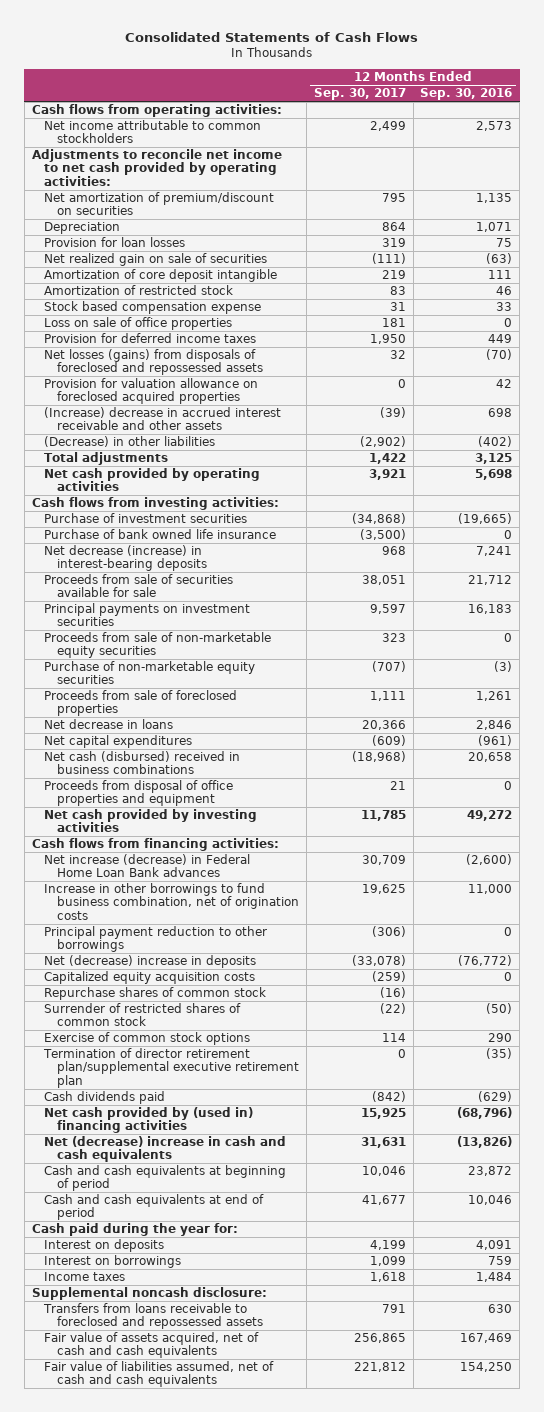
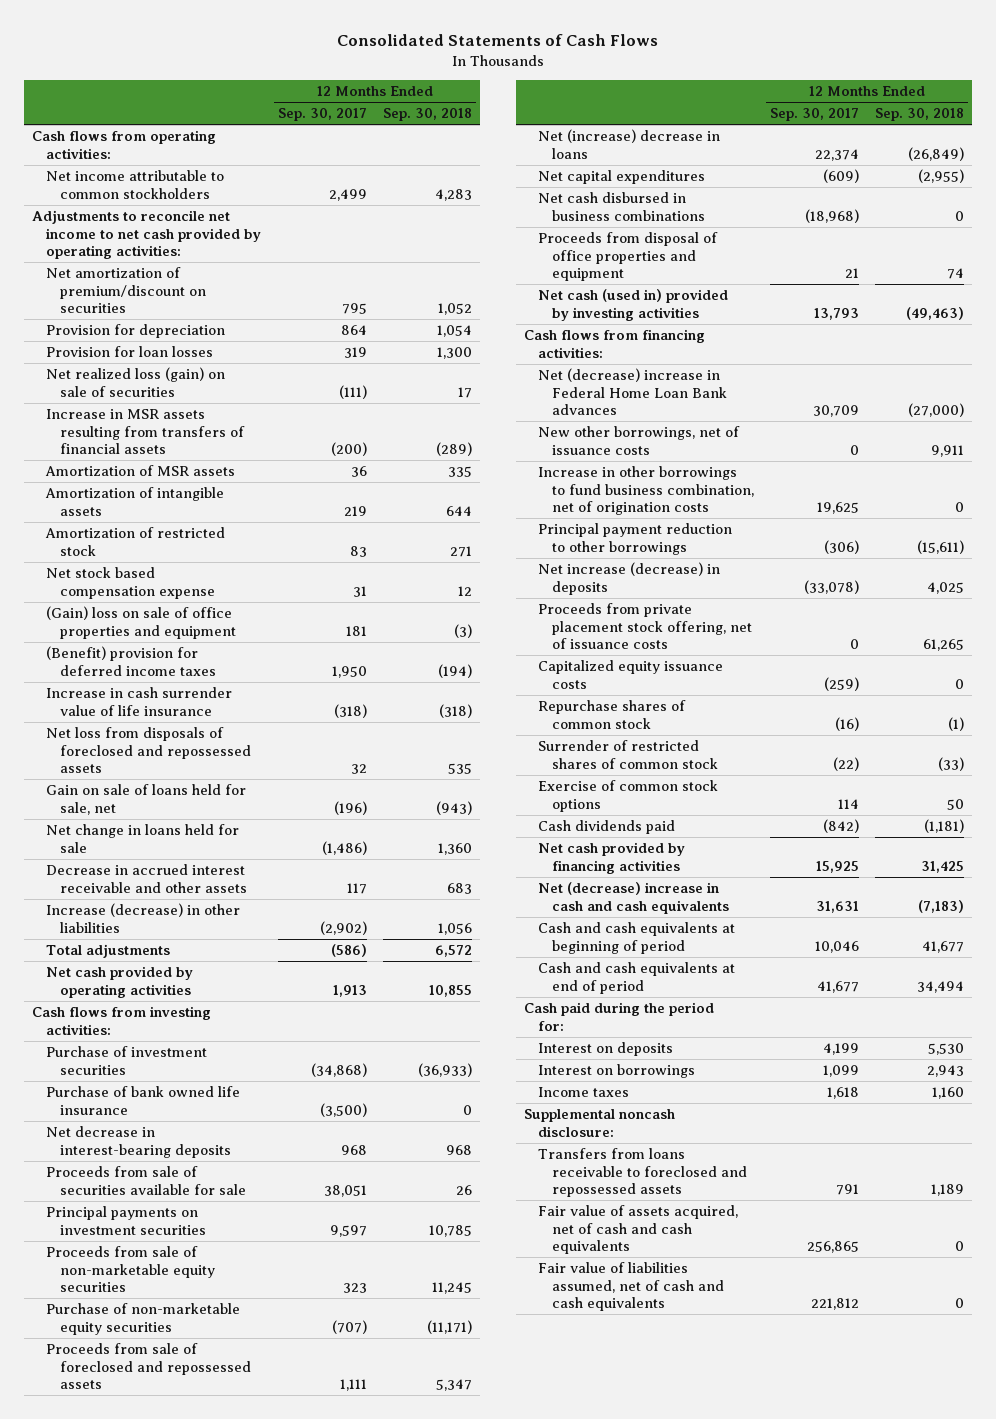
[420,88,513,101] Sep. 30, 2016 -> none
none -> [382,108,472,122] Sep. 30, 2018
[44,222,121,235] Depreciation -> [45,323,225,338] Provision for depreciation
[44,253,268,267] Net realized gain on sale of securities -> [45,366,225,397] Net realized loss (gain) on sale of securities
none -> [45,408,246,455] Increase in MSR assets resulting from transfers of financial assets
none -> [44,464,235,476] Amortization of MSR assets
[44,269,278,283] Amortization of core deposit intangible -> [44,486,224,516] Amortization of intangible assets
[44,378,259,405] Provision for valuation allowance on foreclosed acquired properties -> none
[44,301,262,315] Stock based compensation expense -> [45,566,216,599] Net stock based compensation expense
[44,317,233,331] Loss on sale of office properties -> [45,605,237,639] (Gain) loss on sale of office properties and equipment
[44,333,257,344] Provision for deferred income taxes -> [45,645,217,676] (Benefit) provision for deferred income taxes
none -> [45,686,232,716] Increase in cash surrender value of life insurance
[44,349,264,376] Net losses (gains) from disposals of foreclosed and repossessed assets -> [45,726,252,774] Net loss from disposals of foreclosed and repossessed assets
none -> [45,783,246,815] Gain on sale of loans held for sale, net
none -> [45,823,239,853] Net change in loans held for sale
[44,407,282,431] (Increase) decrease in accrued interest receivable and other assets -> [45,863,248,893] Decrease in accrued interest receivable and other assets
[379,407,406,419] (39) -> [346,882,367,894] 117
[44,436,216,448] (Decrease) in other liabilities -> [45,902,240,933] Increase (decrease) in other liabilities
[368,453,406,465] 1,422 -> [330,943,367,957] (586)
[368,469,406,481] 3,921 -> [332,984,367,997] 1,913
[44,545,208,572] Net decrease (increase) in interest-bearing deposits -> [45,1125,232,1158] Net decrease in interest-bearing deposits
[44,690,238,717] Proceeds from sale of foreclosed properties -> [45,1342,252,1390] Proceeds from sale of foreclosed and repossessed assets
[44,719,174,730] Net decrease in loans -> [537,128,720,159] Net (increase) decrease in loans
[361,720,406,731] 20,366 -> [814,148,859,161] 22,374
[44,751,241,775] Net cash (disbursed) received in business combinations -> [537,191,706,221] Net cash disbursed in business combinations
[44,809,258,833] Net cash provided by investing activities -> [537,288,728,321] Net cash (used in) provided by investing activities
[360,810,406,822] 11,785 -> [813,307,859,320] 13,793
[44,854,251,878] Net increase (decrease) in Federal Home Loan Bank advances -> [537,367,728,416] Net (decrease) increase in Federal Home Loan Bank advances
none -> [537,425,740,455] New other borrowings, net of issuance costs
[44,955,257,969] Net (decrease) increase in deposits -> [537,561,720,595] Net increase (decrease) in deposits
none -> [537,602,753,650] Proceeds from private placement stock offering, net of issuance costs
[44,971,256,985] Capitalized equity acquisition costs -> [537,659,723,689] Capitalized equity issuance costs
[43,1048,300,1088] Termination of director retirement plan/supplemental executive retirement plan -> none
[44,1107,254,1134] Net cash provided by (used in) financing activities -> [537,841,685,874] Net cash provided by financing activities
[31,1223,238,1237] Cash paid during the year for: -> [523,1001,714,1031] Cash paid during the period for:

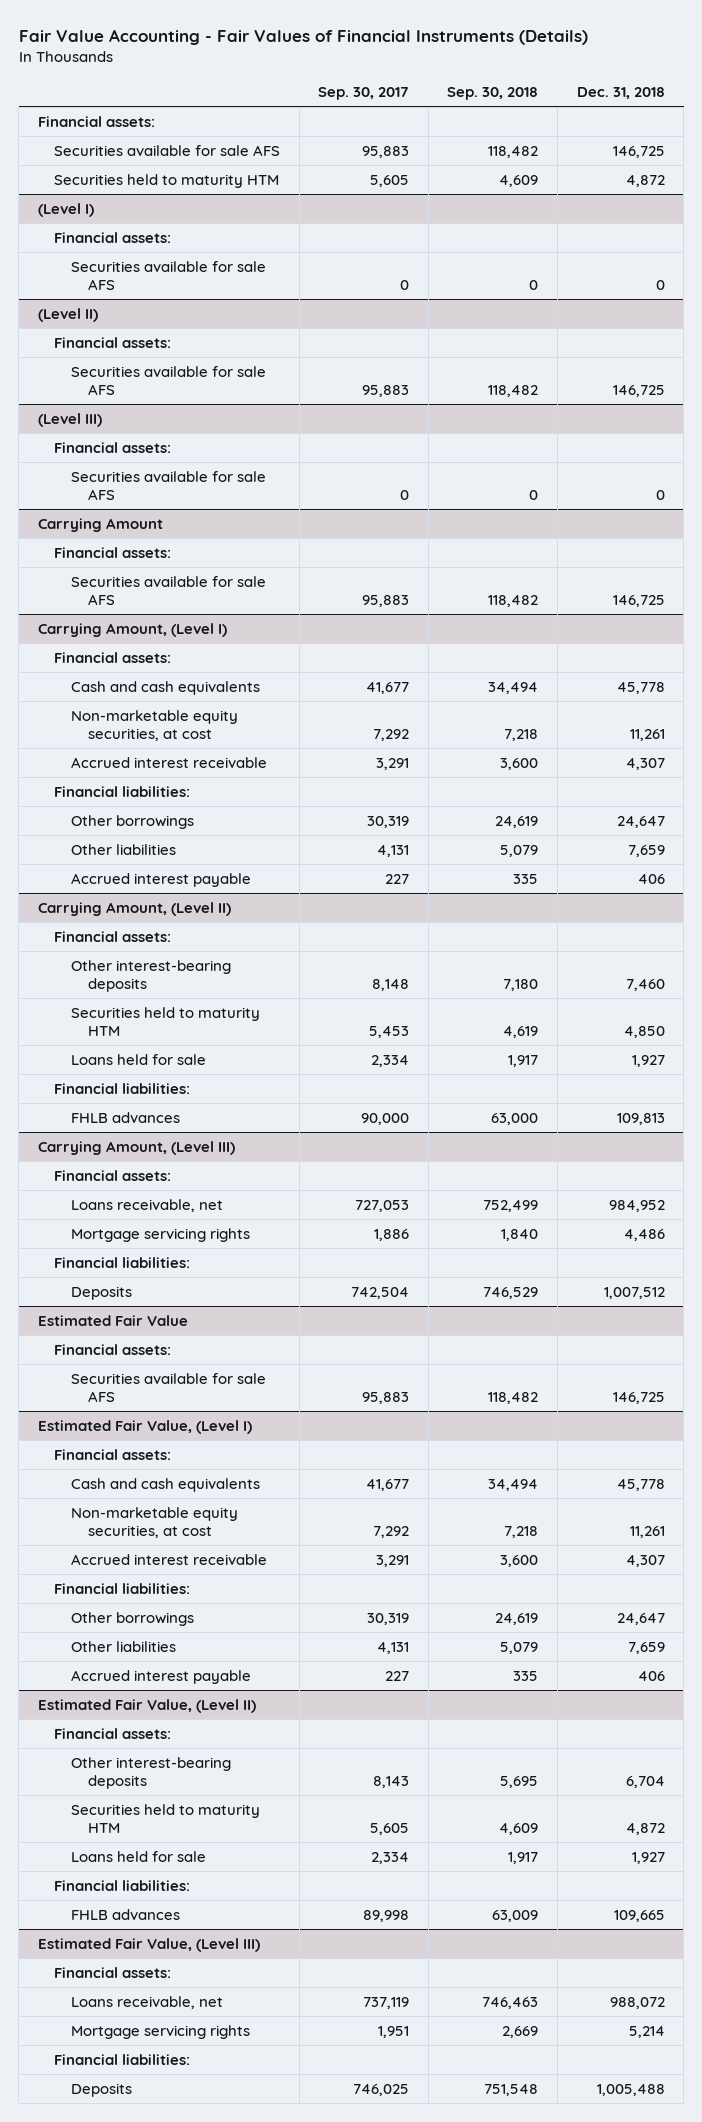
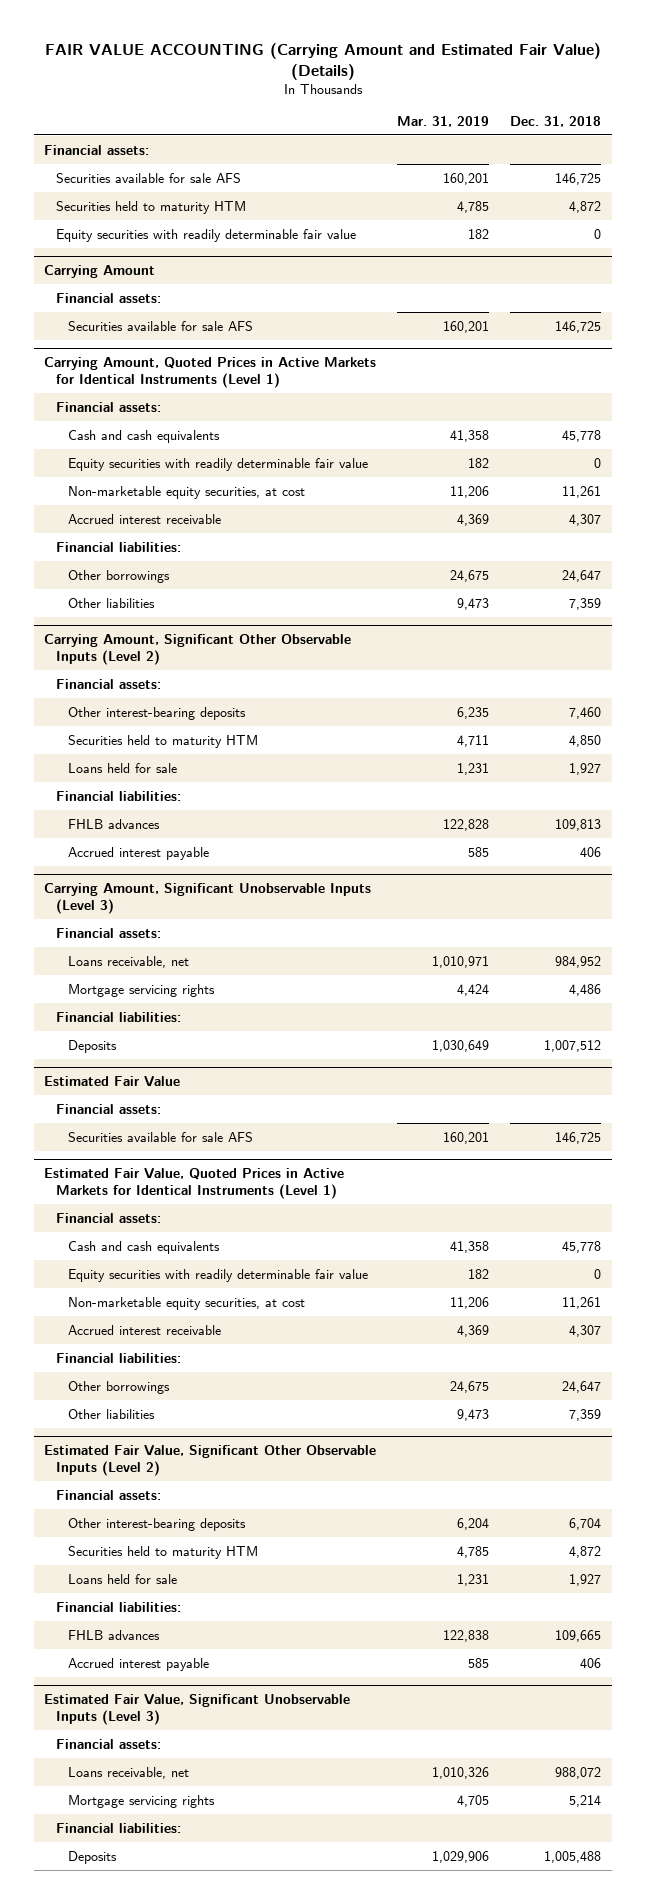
[18,28,588,45] Fair Value Accounting - Fair Values of Financial Instruments (Details) -> [44,42,601,80] FAIR VALUE ACCOUNTING (Carrying Amount and Estimated Fair Value) (Details)
[318,86,410,100] Sep. 30, 2017 -> none
[447,86,539,100] Sep. 30, 2018 -> none
none -> [397,115,490,127] Mar. 31, 2019
[37,202,94,217] (Level I) -> none
[54,231,172,243] Financial assets: -> none
[71,260,267,290] Securities available for sale AFS -> none
[37,307,98,322] (Level II) -> none
[54,336,172,348] Financial assets: -> none
[71,365,267,395] Securities available for sale AFS -> none
[37,412,102,427] (Level III) -> none
[54,441,172,453] Financial assets: -> none
[71,470,267,500] Securities available for sale AFS -> none
none -> [56,228,357,242] Equity securities with readily determinable fair value
[37,622,227,637] Carrying Amount, (Level I) -> none
none -> [44,356,377,388] Carrying Amount, Quoted Prices in Active Markets for Identical Instruments (Level 1)
none -> [68,457,369,471] Equity securities with readily determinable fair value
[71,872,252,887] Accrued interest payable -> none
[37,901,231,916] Carrying Amount, (Level II) -> none
[627,844,665,857] 7,659 -> [569,597,602,610] 7,359
none -> [44,633,352,665] Carrying Amount, Significant Other Observable Inputs (Level 2)
[37,1140,235,1155] Carrying Amount, (Level III) -> none
none -> [68,846,210,860] Accrued interest payable
none -> [44,882,372,914] Carrying Amount, Significant Unobservable Inputs (Level 3)
[37,1419,252,1434] Estimated Fair Value, (Level I) -> none
none -> [44,1167,345,1199] Estimated Fair Value, Quoted Prices in Active Markets for Identical Instruments (Level 1)
none -> [68,1268,369,1282] Equity securities with readily determinable fair value
[71,1669,252,1684] Accrued interest payable -> none
[37,1698,256,1713] Estimated Fair Value, (Level II) -> none
[627,1641,665,1654] 7,659 -> [569,1408,602,1421] 7,359
none -> [44,1444,377,1476] Estimated Fair Value, Significant Other Observable Inputs (Level 2)
[37,1937,260,1952] Estimated Fair Value, (Level III) -> none
none -> [68,1657,210,1671] Accrued interest payable
none -> [44,1693,351,1725] Estimated Fair Value, Significant Unobservable Inputs (Level 3)

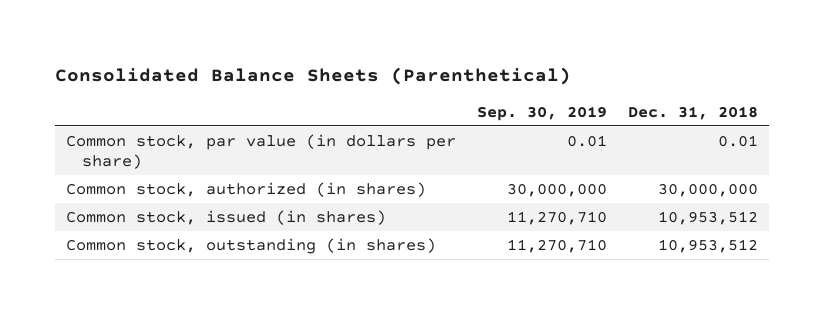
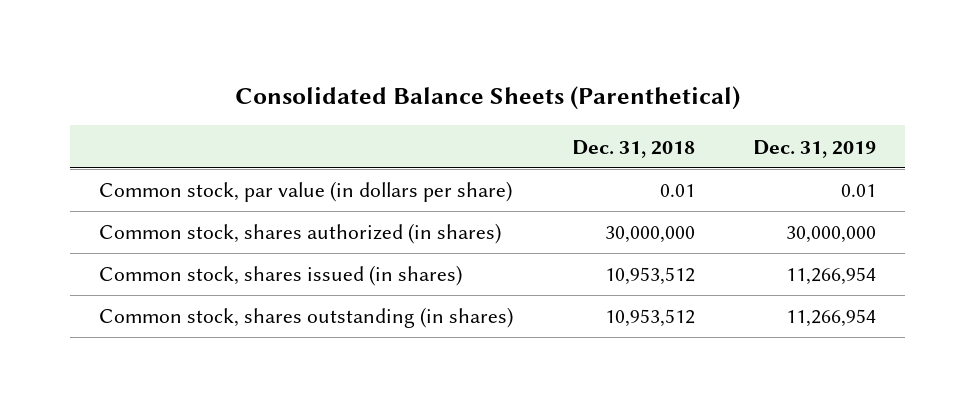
[477,105,608,121] Sep. 30, 2019 -> none
none -> [752,139,876,158] Dec. 31, 2019
[65,181,426,197] Common stock, authorized (in shares) -> [99,223,502,245] Common stock, shares authorized (in shares)
[65,209,386,225] Common stock, issued (in shares) -> [99,265,463,287] Common stock, shares issued (in shares)
[65,237,436,254] Common stock, outstanding (in shares) -> [99,307,514,329] Common stock, shares outstanding (in shares)

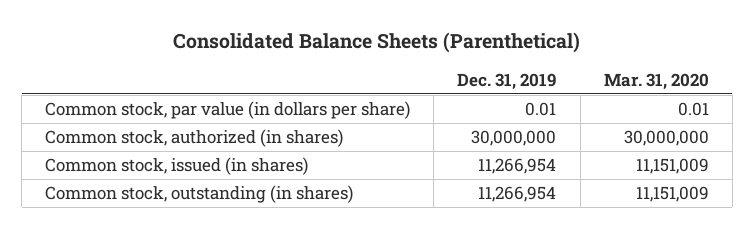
[571,139,695,158] Dec. 31, 2018 -> none
none -> [603,72,709,90] Mar. 31, 2020
[99,223,502,245] Common stock, shares authorized (in shares) -> [45,129,344,148] Common stock, authorized (in shares)
[99,265,463,287] Common stock, shares issued (in shares) -> [45,157,309,176] Common stock, issued (in shares)
[99,307,514,329] Common stock, shares outstanding (in shares) -> [45,185,354,204] Common stock, outstanding (in shares)

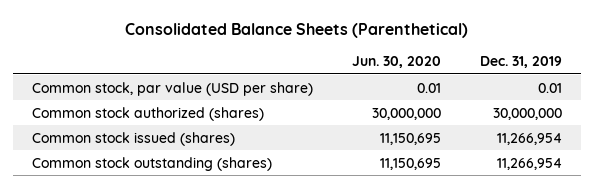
[603,72,709,90] Mar. 31, 2020 -> none
none -> [351,56,441,69] Jun. 30, 2020
[45,101,411,120] Common stock, par value (in dollars per share) -> [32,81,314,96] Common stock, par value (USD per share)
[45,129,344,148] Common stock, authorized (in shares) -> [32,106,265,121] Common stock authorized (shares)
[45,157,309,176] Common stock, issued (in shares) -> [32,131,236,146] Common stock issued (shares)
[45,185,354,204] Common stock, outstanding (in shares) -> [32,156,273,171] Common stock outstanding (shares)

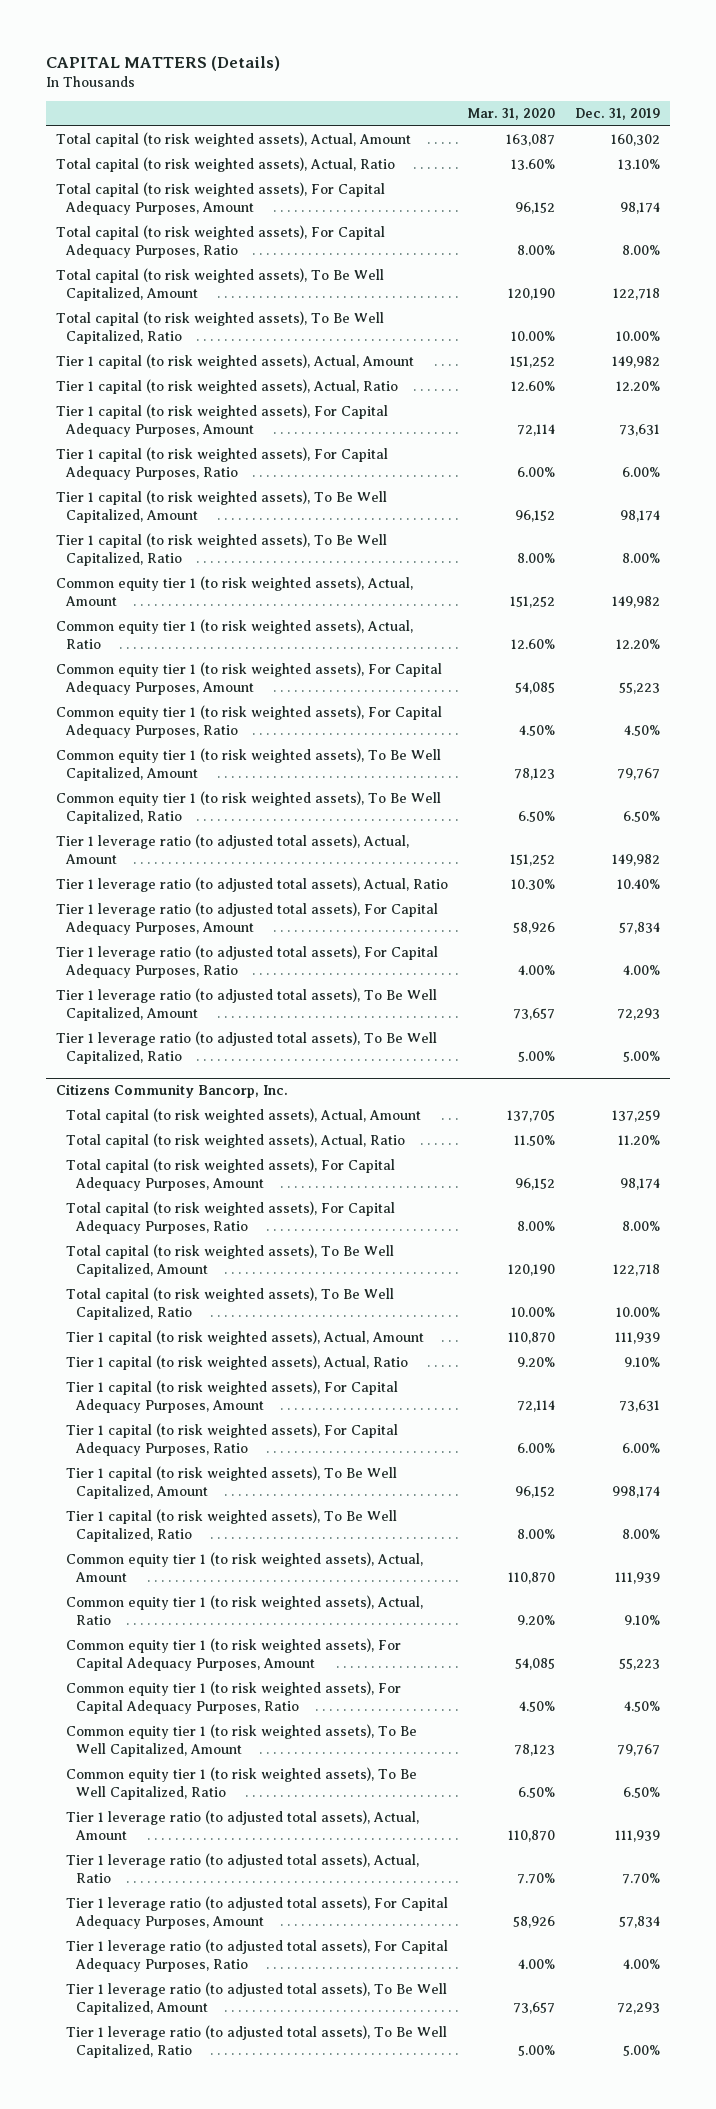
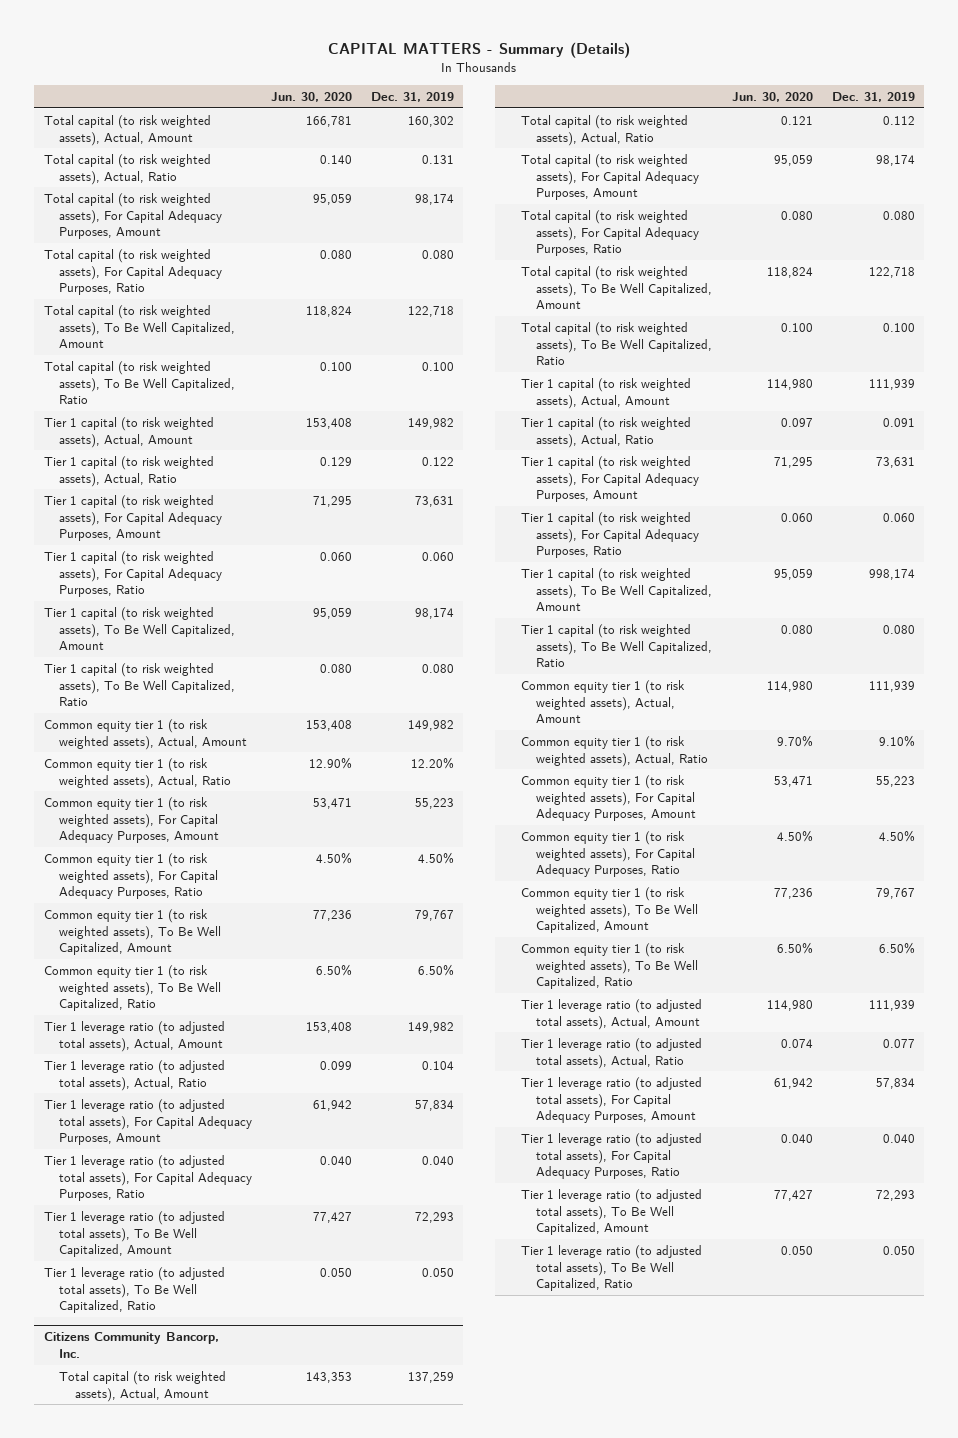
[45,55,280,71] CAPITAL MATTERS (Details) -> [328,42,631,59] CAPITAL MATTERS - Summary (Details)
[467,108,556,121] Mar. 31, 2020 -> none
none -> [270,91,352,102] Jun. 30, 2020
[618,159,661,171] 13.10% -> [421,154,454,164] 0.131
[622,245,661,256] 8.00% -> [421,249,454,259] 0.080
[616,331,661,342] 10.00% -> [421,361,454,371] 0.100
[616,381,661,392] 12.20% -> [421,456,454,466] 0.122
[622,467,661,478] 6.00% -> [421,551,454,561] 0.060
[622,553,661,564] 8.00% -> [421,663,454,673] 0.080
[617,879,661,890] 10.40% -> [421,1060,454,1070] 0.104
[623,965,661,976] 4.00% -> [421,1155,454,1165] 0.040
[623,1051,661,1063] 5.00% -> [421,1267,454,1277] 0.050
[618,1135,661,1146] 11.20% -> [882,115,915,125] 0.112
[622,1221,661,1232] 8.00% -> [882,210,915,220] 0.080
[616,1307,661,1318] 10.00% -> [882,322,915,332] 0.100
[624,1357,661,1368] 9.10% -> [882,417,915,427] 0.091
[622,1443,661,1454] 6.00% -> [882,512,915,522] 0.060
[622,1529,661,1540] 8.00% -> [882,624,915,634] 0.080
[622,1873,661,1885] 7.70% -> [882,1038,915,1048] 0.077
[623,1959,661,1970] 4.00% -> [882,1133,915,1143] 0.040
[623,2045,661,2057] 5.00% -> [882,1245,915,1255] 0.050

